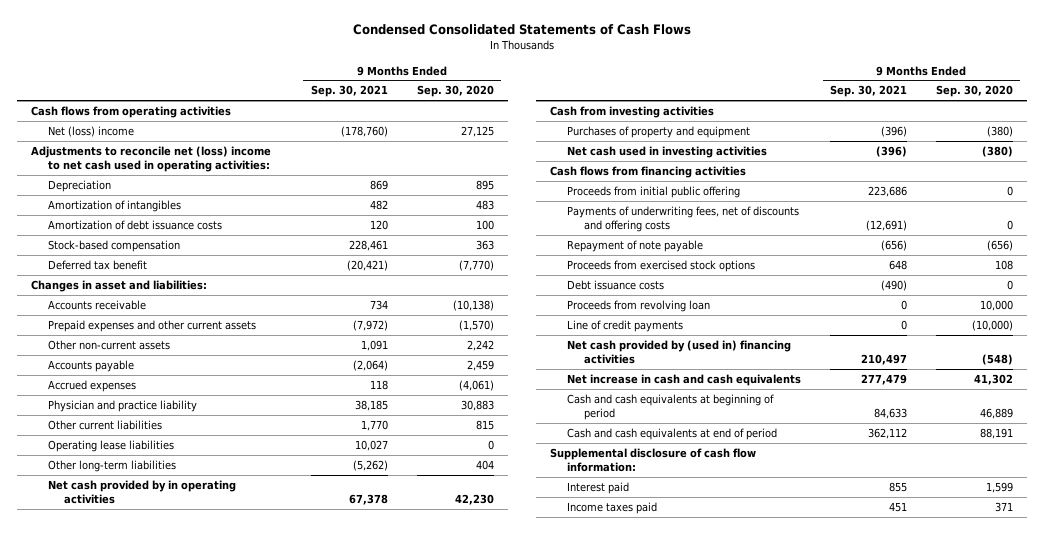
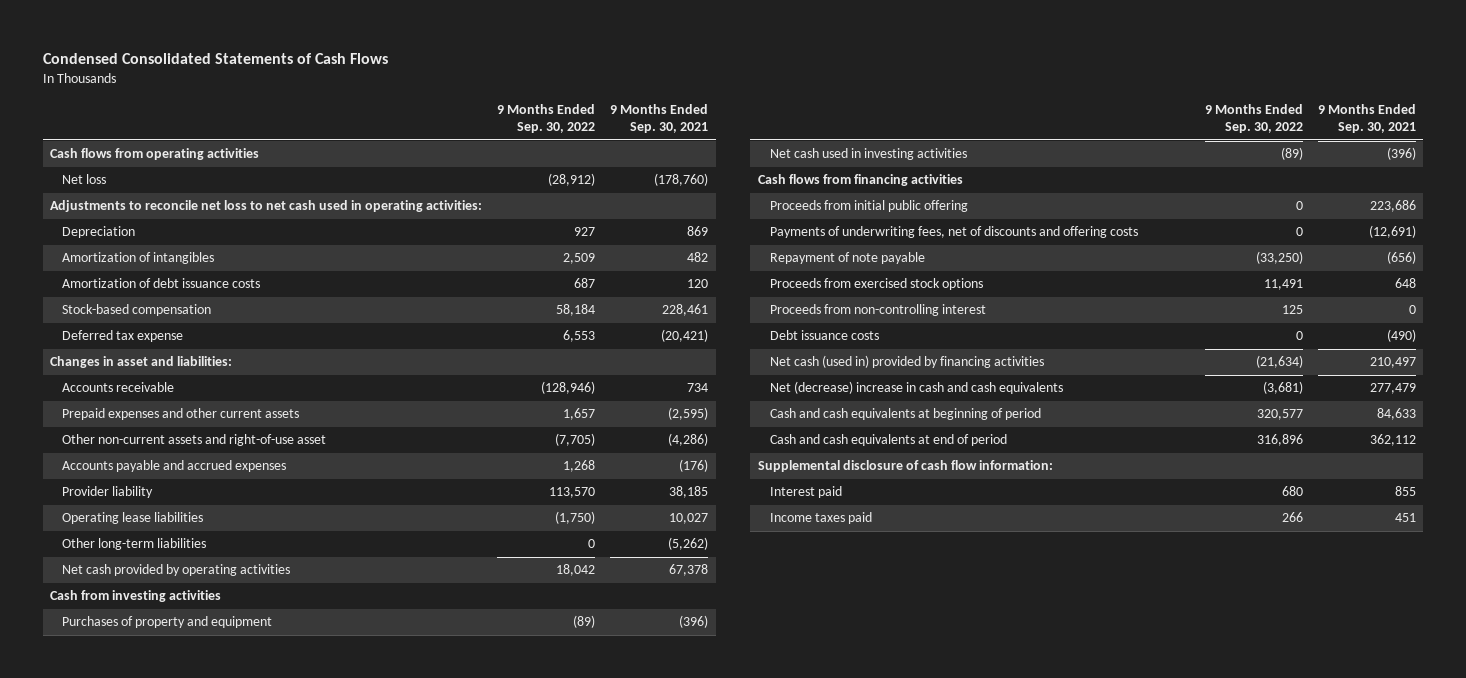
[416,85,494,98] Sep. 30, 2020 -> none
none -> [497,104,596,134] 9 Months Ended Sep. 30, 2022
[47,125,134,137] Net (loss) income -> [62,174,107,185] Net loss
[31,145,272,173] Adjustments to reconcile net (loss) income to net cash used in operating activities: -> [50,200,483,213] Adjustments to reconcile net loss to net cash used in operating activities:
[47,259,147,270] Deferred tax benefit -> [62,330,184,343] Deferred tax expense
[47,379,136,392] Accrued expenses -> none
[47,419,162,430] Other current liabilities -> none
[352,319,388,331] (7,972) -> [668,407,709,421] (2,595)
[47,339,170,350] Other non-current assets -> [62,434,327,447] Other non-current assets and right-of-use asset
[360,339,388,351] 1,091 -> [668,433,709,447] (4,286)
[47,359,134,372] Accounts payable -> [62,460,287,473] Accounts payable and accrued expenses
[352,359,388,371] (2,064) -> [679,459,709,473] (176)
[47,399,197,412] Physician and practice liability -> [62,486,154,499] Provider liability
[47,479,236,505] Net cash provided by in operating activities -> [62,564,291,577] Net cash provided by operating activities
none -> [769,304,986,317] Proceeds from non-controlling interest
[567,299,711,312] Proceeds from revolving loan -> none
[567,319,684,332] Line of credit payments -> none
[567,339,792,365] Net cash provided by (used in) financing activities -> [769,355,1044,369] Net cash (used in) provided by financing activities
[567,373,802,386] Net increase in cash and cash equivalents -> [769,381,1063,395] Net (decrease) increase in cash and cash equivalents

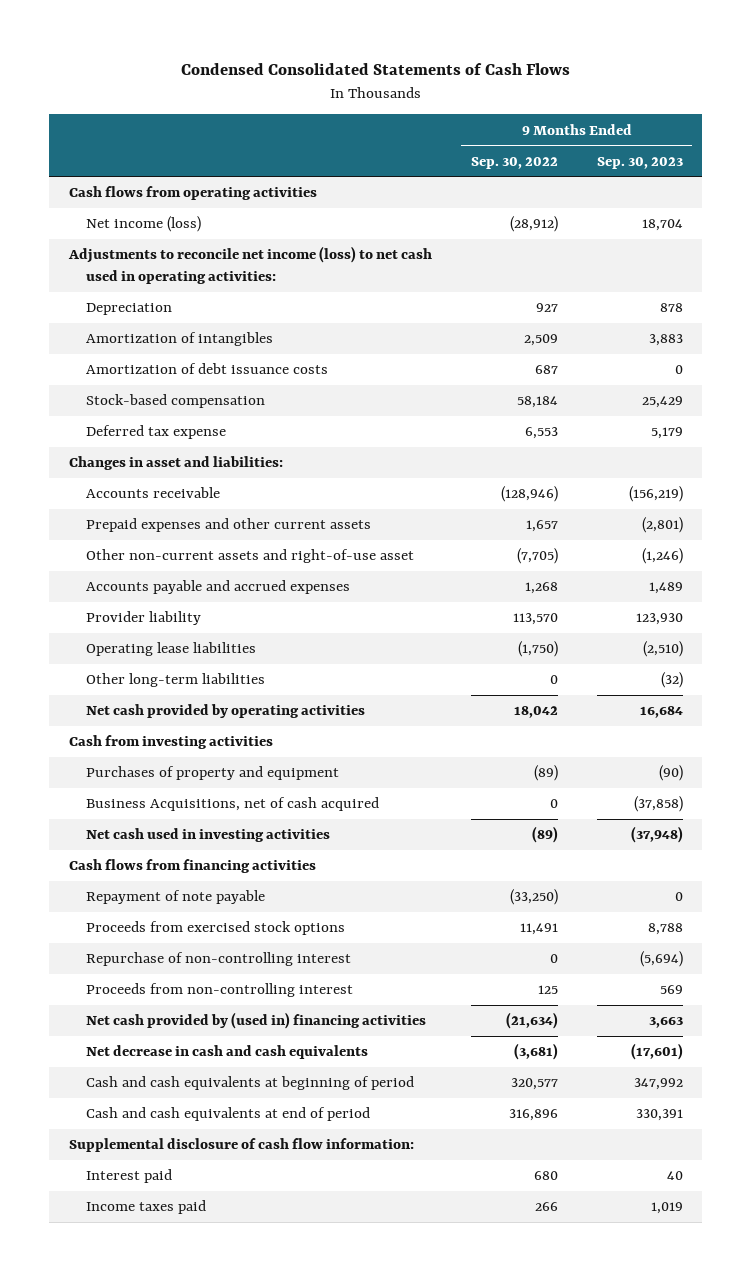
[610,104,709,134] 9 Months Ended Sep. 30, 2021 -> none
none -> [596,156,683,169] Sep. 30, 2023
[62,174,107,185] Net loss -> [86,216,202,233] Net income (loss)
[50,200,483,213] Adjustments to reconcile net loss to net cash used in operating activities: -> [67,246,432,284] Adjustments to reconcile net income (loss) to net cash used in operating activities:
none -> [86,797,380,812] Business Acquisitions, net of cash acquired
[769,200,968,213] Proceeds from initial public offering -> none
[769,226,1138,239] Payments of underwriting fees, net of discounts and offering costs -> none
none -> [86,952,352,967] Repurchase of non-controlling interest
[769,330,879,341] Debt issuance costs -> none
[769,355,1044,369] Net cash (used in) provided by financing activities -> [86,1012,427,1030] Net cash provided by (used in) financing activities
[769,381,1063,395] Net (decrease) increase in cash and cash equivalents -> [86,1045,369,1060] Net decrease in cash and cash equivalents

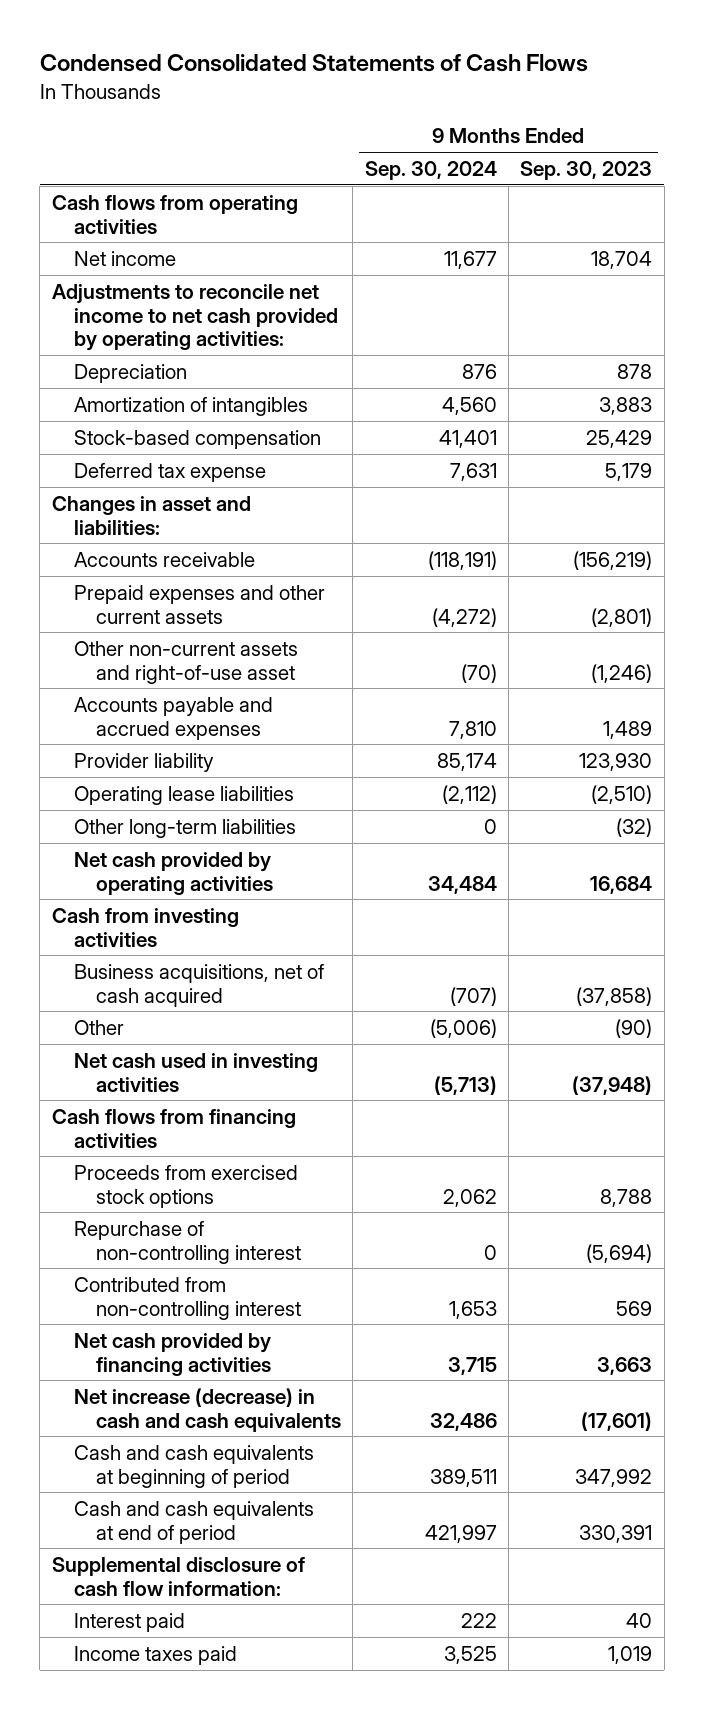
[470,156,558,169] Sep. 30, 2022 -> none
none -> [364,160,497,180] Sep. 30, 2024
[86,216,202,233] Net income (loss) -> [73,250,176,266] Net income
[67,246,432,284] Adjustments to reconcile net income (loss) to net cash used in operating activities: -> [51,283,338,352] Adjustments to reconcile net income to net cash provided by operating activities:
[86,363,329,375] Amortization of debt issuance costs -> none
[86,766,340,781] Purchases of property and equipment -> none
[86,797,380,812] Business Acquisitions, net of cash acquired -> [73,963,324,1007] Business acquisitions, net of cash acquired
none -> [73,1019,124,1035] Other
[86,890,266,905] Repayment of note payable -> none
[86,983,354,998] Proceeds from non-controlling interest -> [73,1276,301,1320] Contributed from non-controlling interest
[86,1012,427,1030] Net cash provided by (used in) financing activities -> [73,1332,271,1376] Net cash provided by financing activities
[86,1045,369,1060] Net decrease in cash and cash equivalents -> [73,1387,341,1432] Net increase (decrease) in cash and cash equivalents

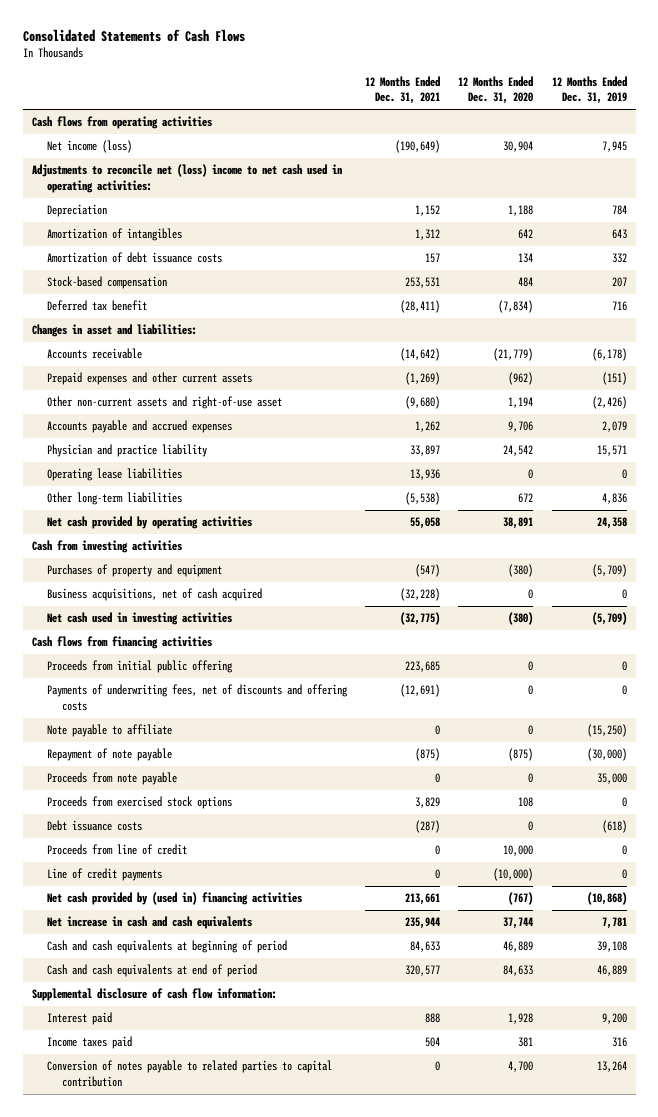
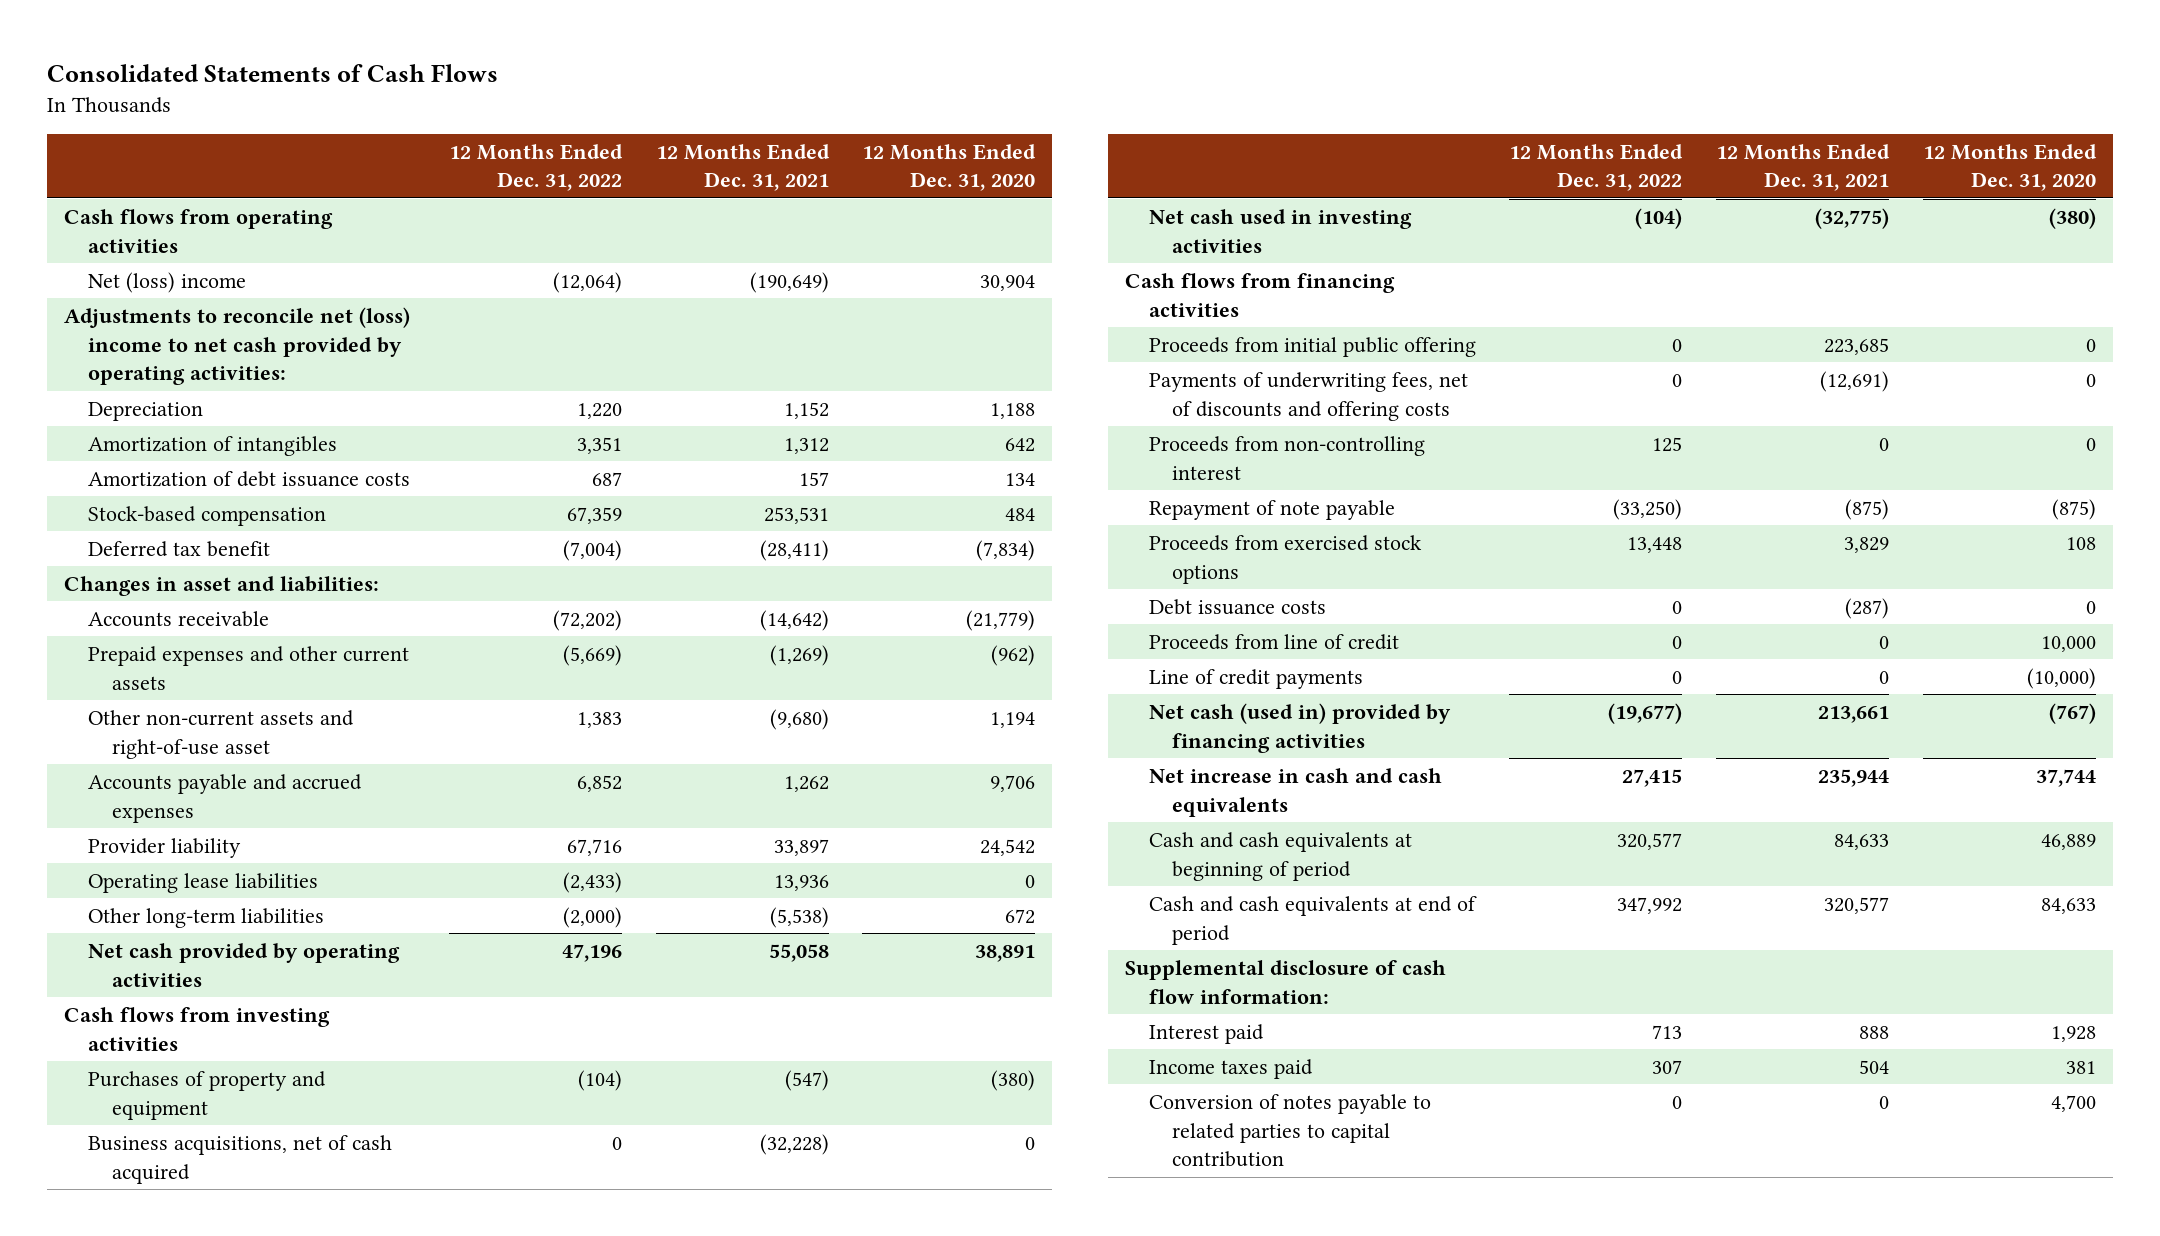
[551,75,627,105] 12 Months Ended Dec. 31, 2019 -> none
none -> [448,143,623,192] 12 Months Ended Dec. 31, 2022
[46,140,132,154] Net income (loss) -> [87,271,246,293] Net (loss) income
[31,164,342,193] Adjustments to reconcile net (loss) income to net cash used in operating activities: -> [64,306,411,386] Adjustments to reconcile net (loss) income to net cash provided by operating activities:
[46,444,207,458] Physician and practice liability -> [87,837,241,858] Provider liability
[31,540,182,554] Cash from investing activities -> [64,1006,331,1051] Cash flows from investing activities
[46,724,172,738] Note payable to affiliate -> none
none -> [1148,435,1425,480] Proceeds from non-controlling interest
[46,772,177,786] Proceeds from note payable -> none
[46,892,302,906] Net cash provided by (used in) financing activities -> [1148,702,1451,753] Net cash (used in) provided by financing activities

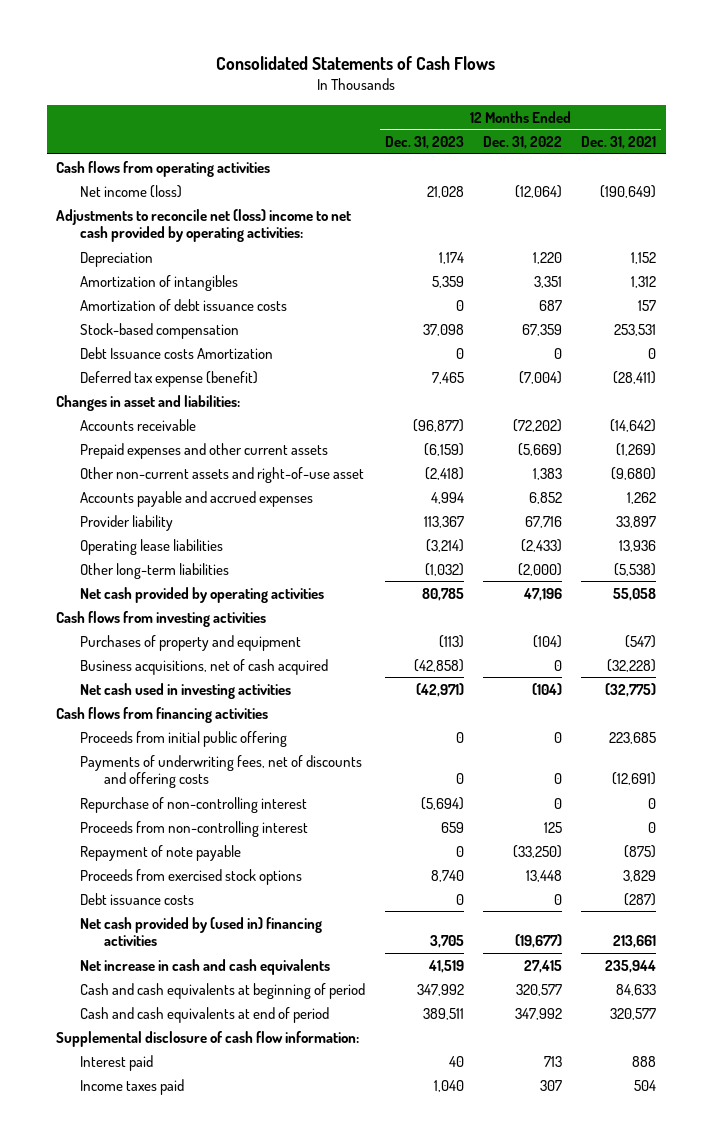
[862,143,1037,192] 12 Months Ended Dec. 31, 2020 -> none
none -> [384,136,464,150] Dec. 31, 2023
[87,271,246,293] Net (loss) income -> [80,184,183,198] Net income (loss)
none -> [80,346,274,359] Debt Issuance costs Amortization
[87,540,270,557] Deferred tax benefit -> [80,370,259,387] Deferred tax expense (benefit)
none -> [80,796,308,813] Repurchase of non-controlling interest
[1148,633,1399,650] Proceeds from line of credit -> none
[1148,668,1363,689] Line of credit payments -> none
[1148,702,1451,753] Net cash (used in) provided by financing activities -> [80,916,323,947] Net cash provided by (used in) financing activities
[1148,1093,1431,1168] Conversion of notes payable to related parties to capital contribution -> none

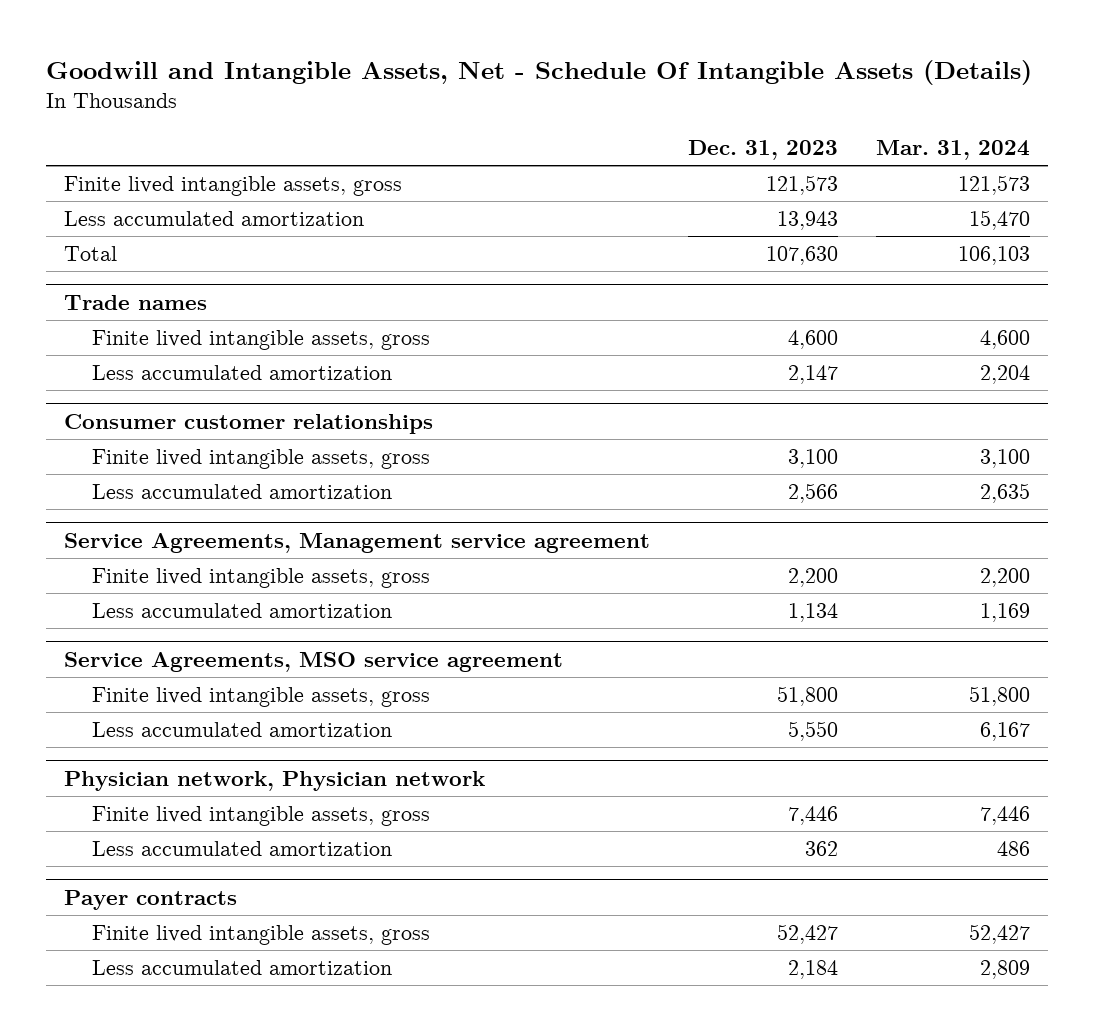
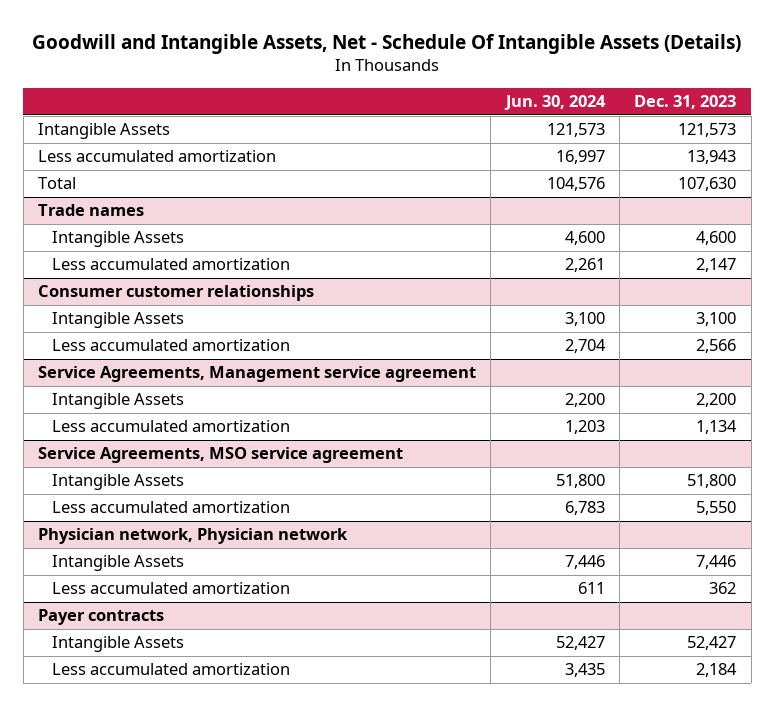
[875,140,1030,161] Mar. 31, 2024 -> none
none -> [503,95,606,111] Jun. 30, 2024
[64,176,403,197] Finite lived intangible assets, gross -> [38,123,171,140] Intangible Assets
[92,330,431,351] Finite lived intangible assets, gross -> [51,231,184,248] Intangible Assets
[92,449,431,470] Finite lived intangible assets, gross -> [51,312,184,329] Intangible Assets
[92,568,431,589] Finite lived intangible assets, gross -> [51,393,184,410] Intangible Assets
[92,687,431,708] Finite lived intangible assets, gross -> [51,474,184,491] Intangible Assets
[92,806,431,827] Finite lived intangible assets, gross -> [51,555,184,572] Intangible Assets
[92,925,431,946] Finite lived intangible assets, gross -> [51,636,184,653] Intangible Assets

